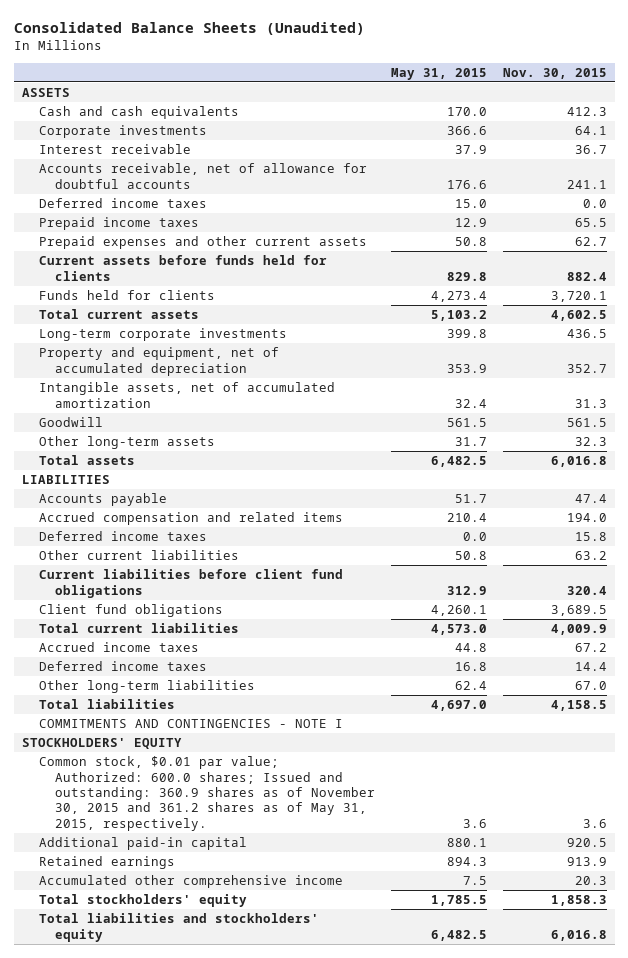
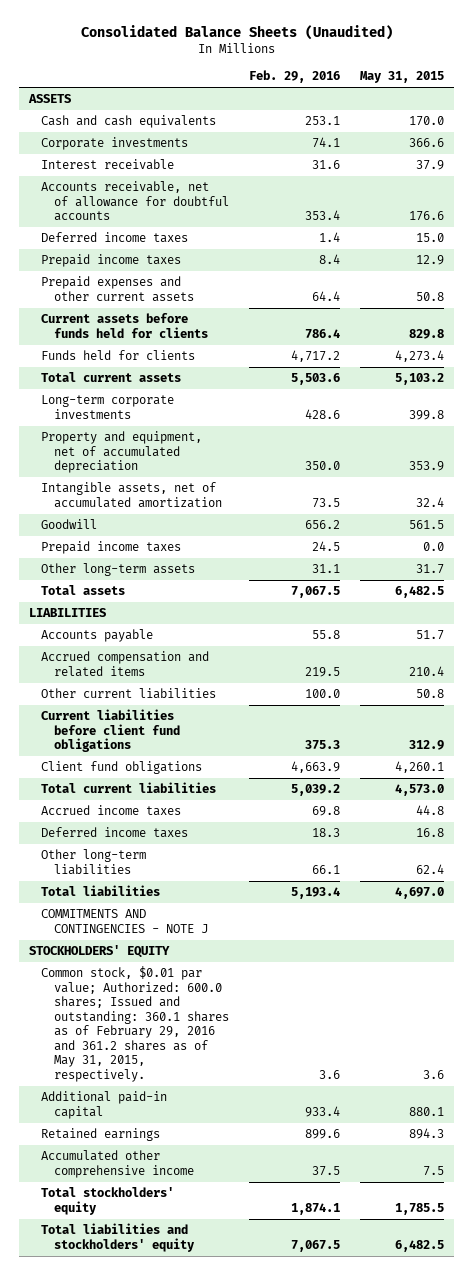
[502,67,607,79] Nov. 30, 2015 -> none
none -> [248,70,340,84] Feb. 29, 2016
none -> [41,541,182,555] Prepaid income taxes
[38,531,207,542] Deferred income taxes -> none
[38,719,343,729] COMMITMENTS AND CONTINGENCIES - NOTE I -> [41,909,208,933] COMMITMENTS AND CONTINGENCIES - NOTE J
[38,756,376,831] Common stock, $0.01 par value; Authorized: 600.0 shares; Issued and outstanding: 360.9 shares as of November 30, 2015 and 361.2 shares as of May 31, 2015, respectively. -> [41,966,229,1082] Common stock, $0.01 par value; Authorized: 600.0 shares; Issued and outstanding: 360.1 shares as of February 29, 2016 and 361.2 shares as of May 31, 2015, respectively.

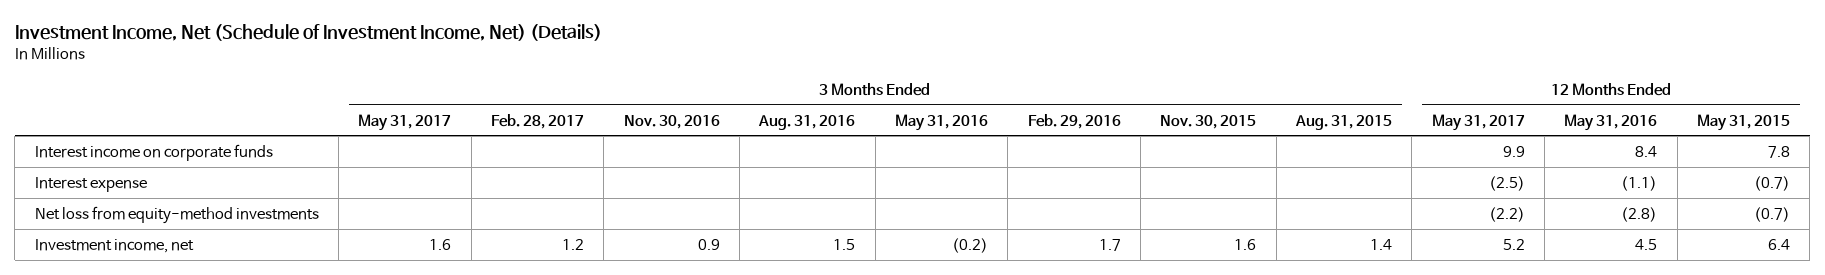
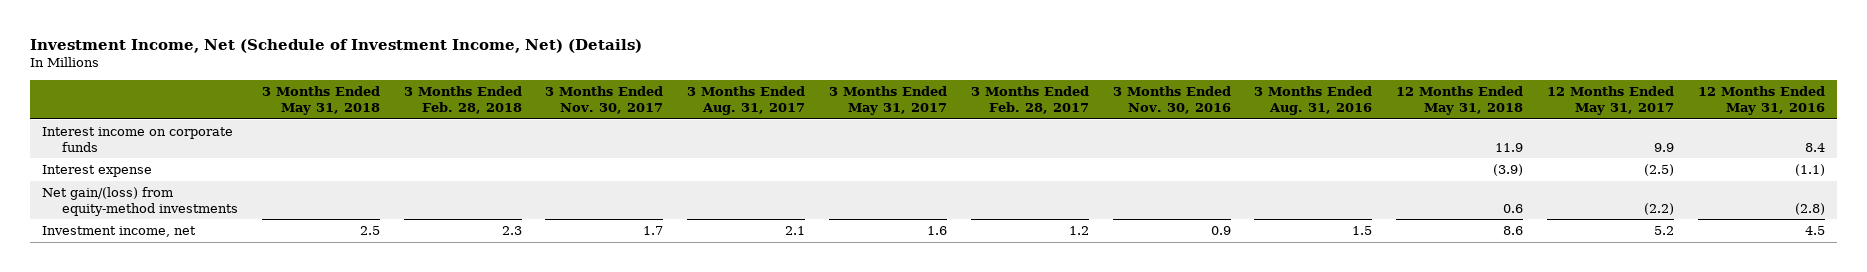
[894,113,988,131] May 31, 2016 -> none
[1027,113,1121,129] Feb. 29, 2016 -> none
[1160,114,1257,129] Nov. 30, 2015 -> none
[1294,114,1392,130] Aug. 31, 2015 -> none
[1696,113,1790,131] May 31, 2015 -> none
none -> [261,86,380,116] 3 Months Ended May 31, 2018
none -> [403,86,522,115] 3 Months Ended Feb. 28, 2018
none -> [545,86,664,115] 3 Months Ended Nov. 30, 2017
none -> [687,86,806,116] 3 Months Ended Aug. 31, 2017
none -> [1396,86,1524,116] 12 Months Ended May 31, 2018
[34,205,319,224] Net loss from equity-method investments -> [42,186,238,216] Net gain/(loss) from equity-method investments

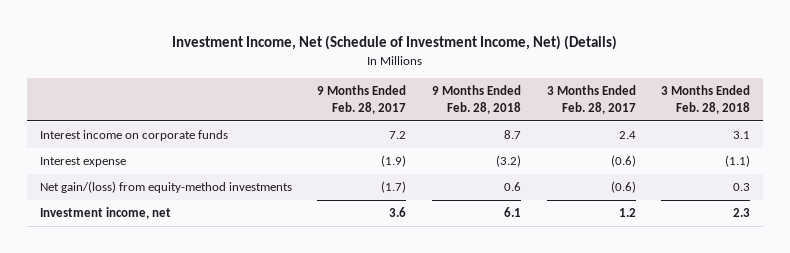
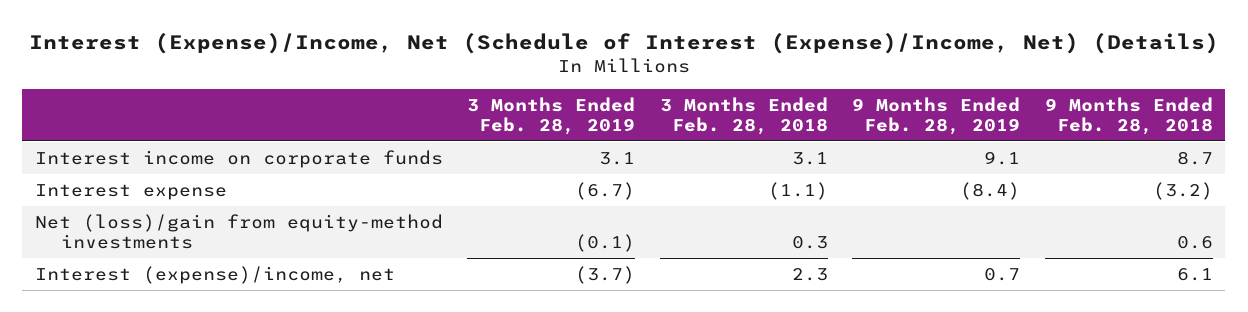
[172,35,618,51] Investment Income, Net (Schedule of Investment Income, Net) (Details) -> [28,32,1219,54] Interest (Expense)/Income, Net (Schedule of Interest (Expense)/Income, Net) (Details)
[317,85,407,115] 9 Months Ended Feb. 28, 2017 -> none
[546,85,636,115] 3 Months Ended Feb. 28, 2017 -> none
none -> [467,96,636,135] 3 Months Ended Feb. 28, 2019
none -> [852,96,1021,135] 9 Months Ended Feb. 28, 2019
[39,181,292,194] Net gain/(loss) from equity-method investments -> [34,214,443,249] Net (loss)/gain from equity-method investments
[39,207,171,220] Investment income, net -> [34,266,395,285] Interest (expense)/income, net

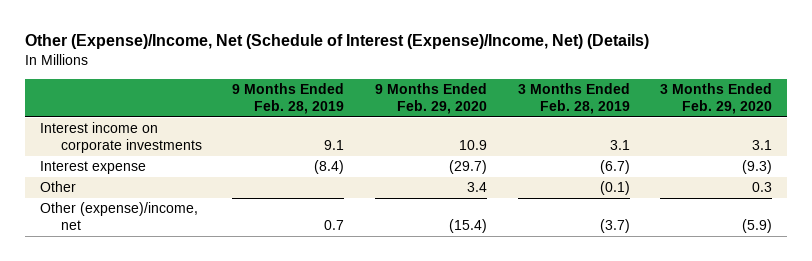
[28,32,1219,54] Interest (Expense)/Income, Net (Schedule of Interest (Expense)/Income, Net) (Details) -> [25,34,650,50] Other (Expense)/Income, Net (Schedule of Interest (Expense)/Income, Net) (Details)
[659,96,828,135] 3 Months Ended Feb. 28, 2018 -> none
[1045,96,1214,135] 9 Months Ended Feb. 28, 2018 -> none
none -> [375,83,488,114] 9 Months Ended Feb. 29, 2020
none -> [660,83,773,114] 3 Months Ended Feb. 29, 2020
[34,150,443,169] Interest income on corporate funds -> [40,122,202,153] Interest income on corporate investments
[34,214,443,249] Net (loss)/gain from equity-method investments -> none
none -> [40,181,77,193] Other
[34,266,395,285] Interest (expense)/income, net -> [40,202,199,230] Other (expense)/income, net

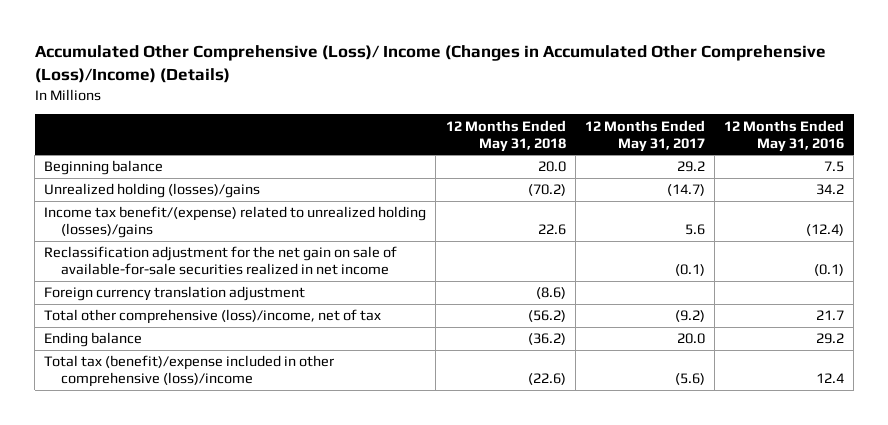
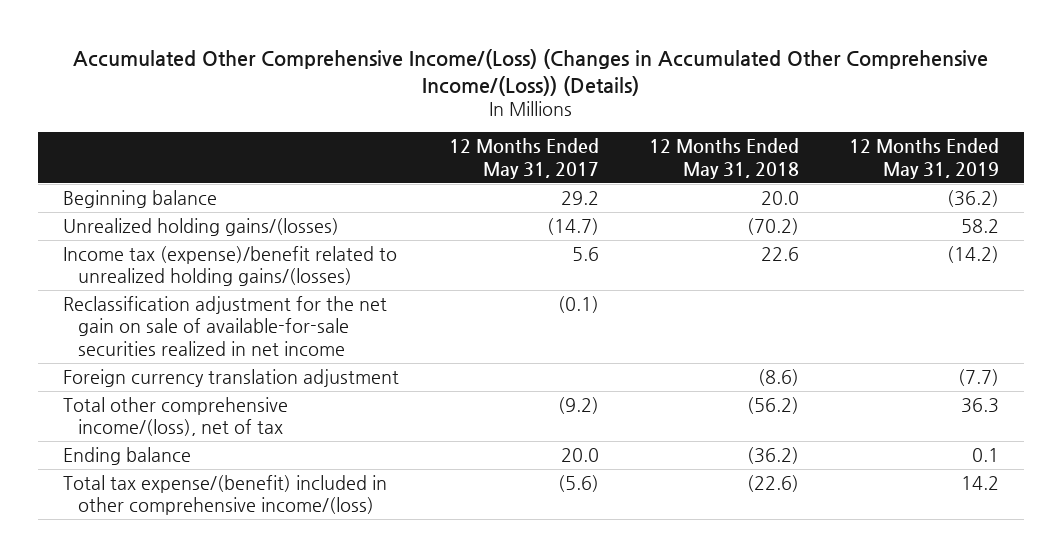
[34,45,826,83] Accumulated Other Comprehensive (Loss)/ Income (Changes in Accumulated Other Comprehensive (Loss)/Income) (Details) -> [72,48,988,96] Accumulated Other Comprehensive Income/(Loss) (Changes in Accumulated Other Comprehensive Income/(Loss)) (Details)
[724,119,845,152] 12 Months Ended May 31, 2016 -> none
none -> [849,138,1000,179] 12 Months Ended May 31, 2019
[44,183,261,199] Unrealized holding (losses)/gains -> [62,217,339,236] Unrealized holding gains/(losses)
[44,206,427,239] Income tax benefit/(expense) related to unrealized holding (losses)/gains -> [62,245,397,287] Income tax (expense)/benefit related to unrealized holding gains/(losses)
[44,309,382,325] Total other comprehensive (loss)/income, net of tax -> [62,396,288,437] Total other comprehensive income/(loss), net of tax
[44,355,335,388] Total tax (benefit)/expense included in other comprehensive (loss)/income -> [62,474,387,516] Total tax expense/(benefit) included in other comprehensive income/(loss)

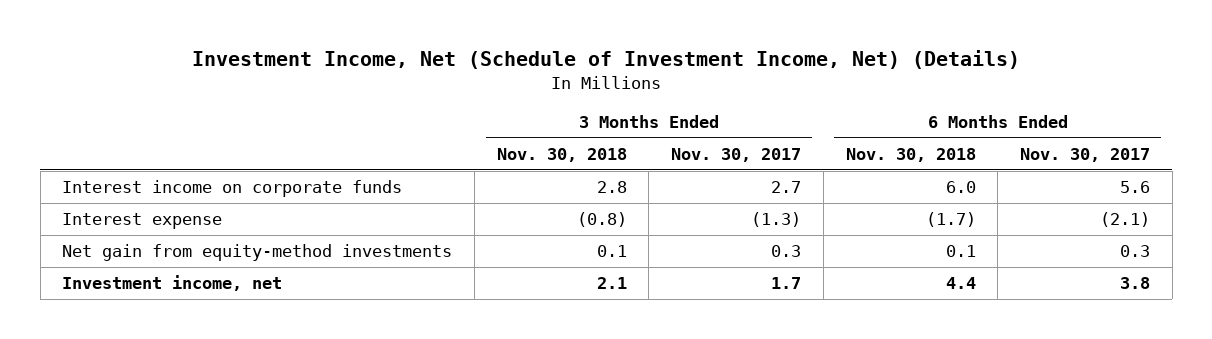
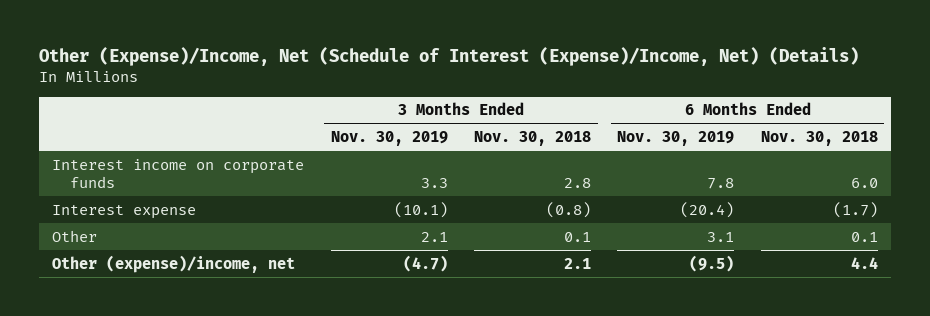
[192,50,1021,70] Investment Income, Net (Schedule of Investment Income, Net) (Details) -> [38,46,859,66] Other (Expense)/Income, Net (Schedule of Interest (Expense)/Income, Net) (Details)
[671,148,802,163] Nov. 30, 2017 -> none
[1019,148,1150,163] Nov. 30, 2017 -> none
none -> [330,131,448,147] Nov. 30, 2019
none -> [617,131,735,147] Nov. 30, 2019
[62,244,453,262] Net gain from equity-method investments -> none
none -> [52,229,98,242] Other
[62,275,283,292] Investment income, net -> [52,254,296,273] Other (expense)/income, net

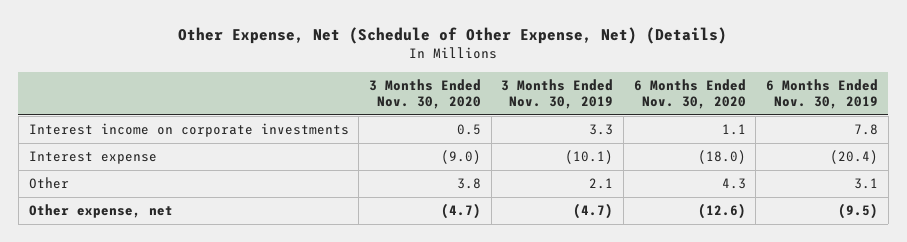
[38,46,859,66] Other (Expense)/Income, Net (Schedule of Interest (Expense)/Income, Net) (Details) -> [178,26,728,44] Other Expense, Net (Schedule of Other Expense, Net) (Details)
[473,131,591,147] Nov. 30, 2018 -> none
[760,131,878,147] Nov. 30, 2018 -> none
none -> [368,78,481,110] 3 Months Ended Nov. 30, 2020
none -> [633,78,746,110] 6 Months Ended Nov. 30, 2020
[52,158,305,188] Interest income on corporate funds -> [28,123,349,138] Interest income on corporate investments
[52,254,296,273] Other (expense)/income, net -> [28,204,173,219] Other expense, net

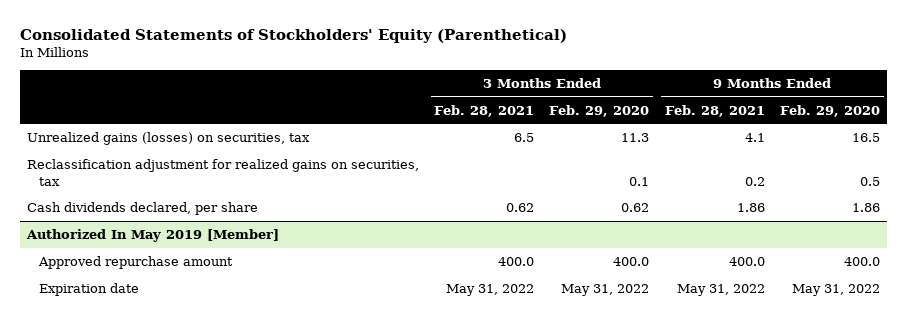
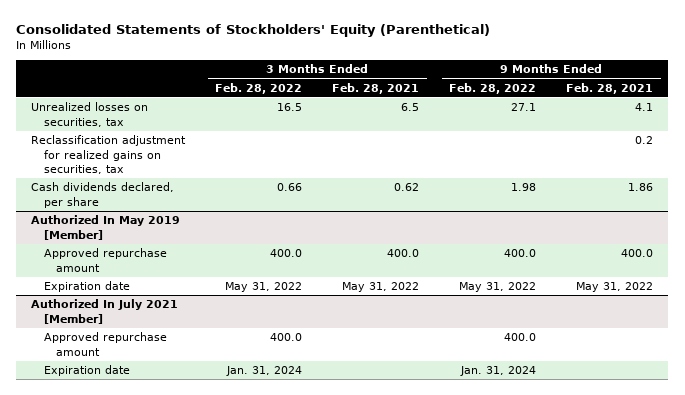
[549,104,650,117] Feb. 29, 2020 -> none
[779,104,880,117] Feb. 29, 2020 -> none
none -> [215,82,303,94] Feb. 28, 2022
none -> [449,82,537,94] Feb. 28, 2022
[27,132,311,146] Unrealized gains (losses) on securities, tax -> [31,102,149,127] Unrealized losses on securities, tax
none -> [31,299,179,324] Authorized In July 2021 [Member]
none -> [43,332,167,356] Approved repurchase amount
none -> [43,365,130,377] Expiration date

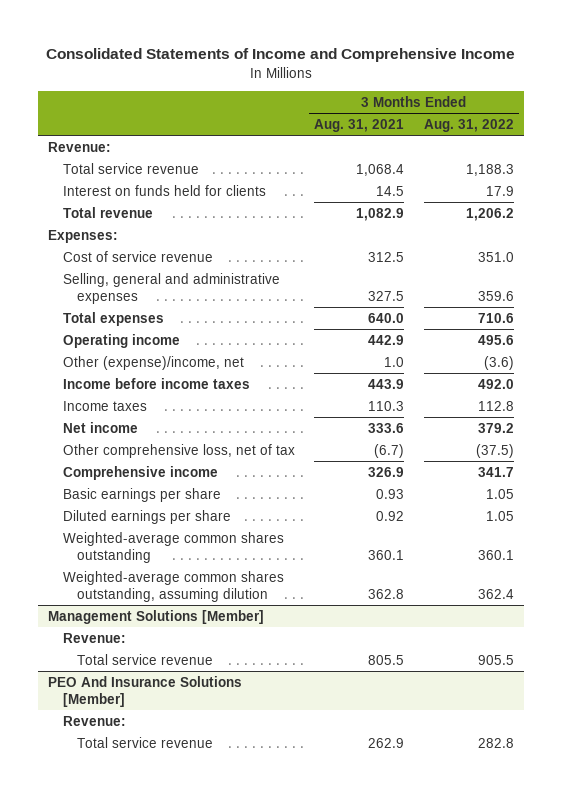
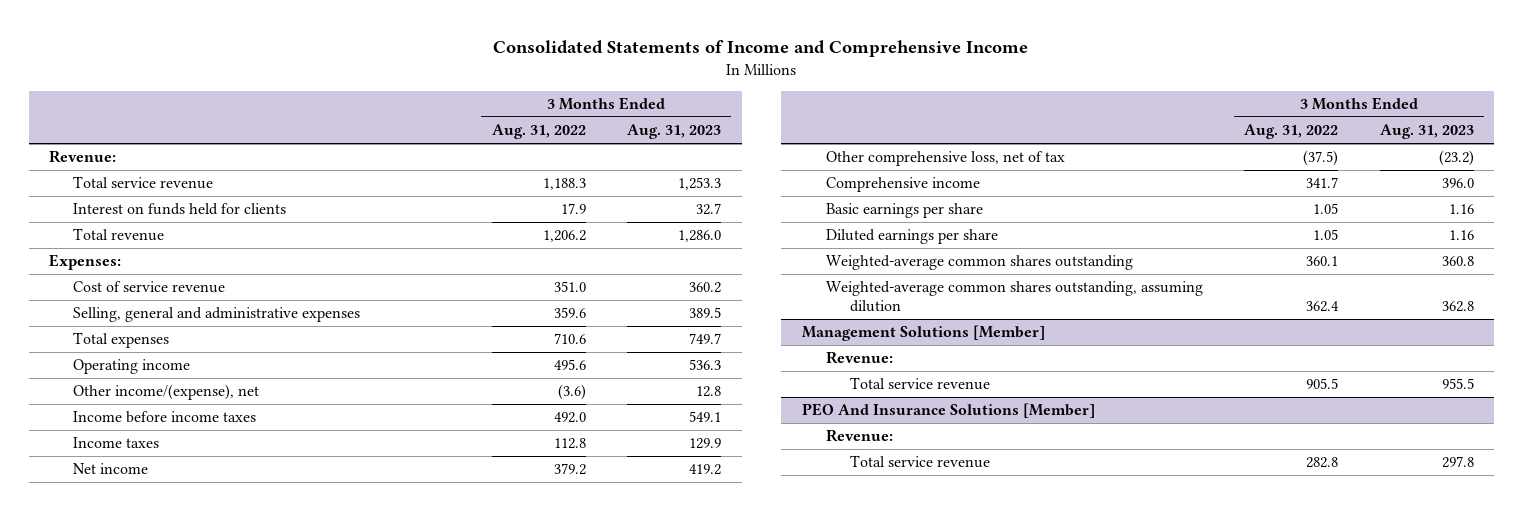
[314,119,405,133] Aug. 31, 2021 -> none
none -> [626,124,721,140] Aug. 31, 2023
[62,355,244,370] Other (expense)/income, net -> [73,384,260,401] Other income/(expense), net

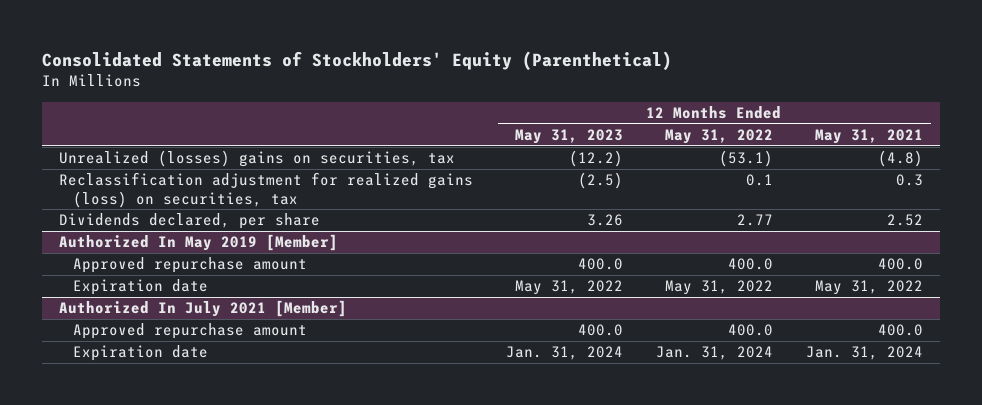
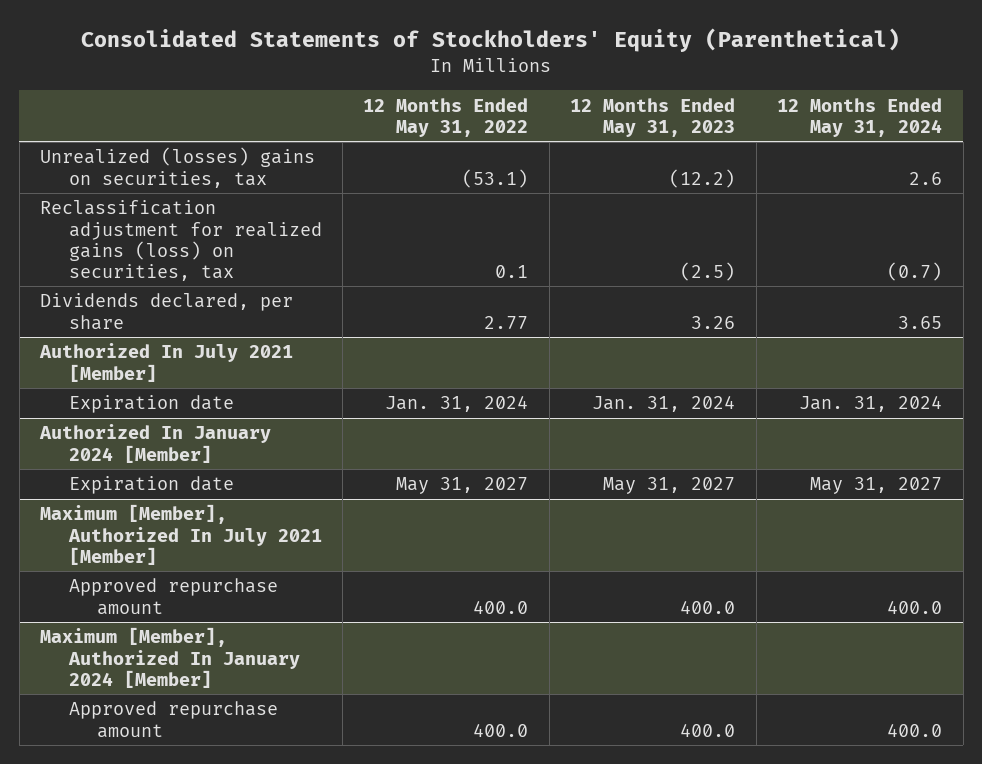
[815,129,924,145] May 31, 2021 -> none
none -> [777,97,943,137] 12 Months Ended May 31, 2024
[58,234,338,252] Authorized In May 2019 [Member] -> none
[73,257,308,274] Approved repurchase amount -> none
[73,279,209,296] Expiration date -> none
[73,323,308,340] Approved repurchase amount -> none
none -> [39,424,272,463] Authorized In January 2024 [Member]
none -> [68,476,234,495] Expiration date
none -> [40,504,322,565] Maximum [Member], Authorized In July 2021 [Member]
none -> [68,578,278,615] Approved repurchase amount
none -> [40,627,300,688] Maximum [Member], Authorized In January 2024 [Member]
none -> [68,701,278,738] Approved repurchase amount

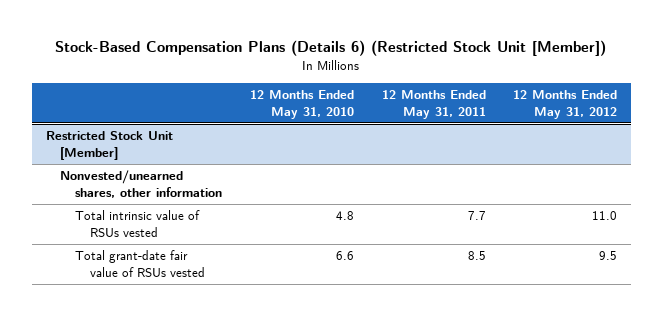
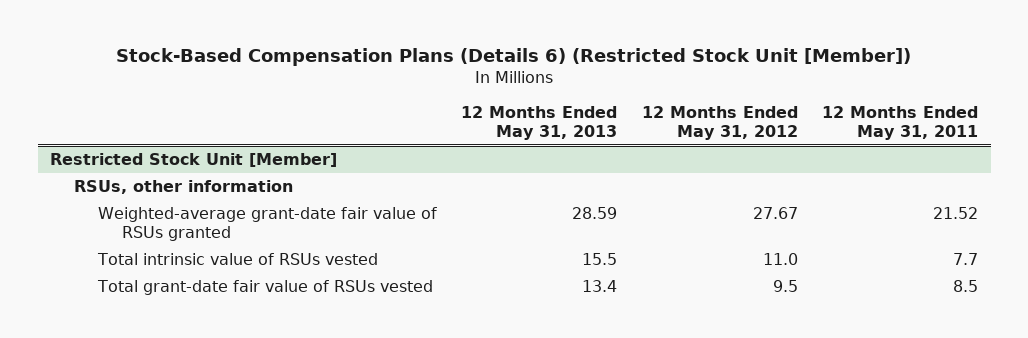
[249,90,354,119] 12 Months Ended May 31, 2010 -> none
none -> [461,106,618,140] 12 Months Ended May 31, 2013
[60,170,223,198] Nonvested/unearned shares, other information -> none
none -> [73,180,293,195] RSUs, other information
none -> [97,207,437,241] Weighted-average grant-date fair value of RSUs granted

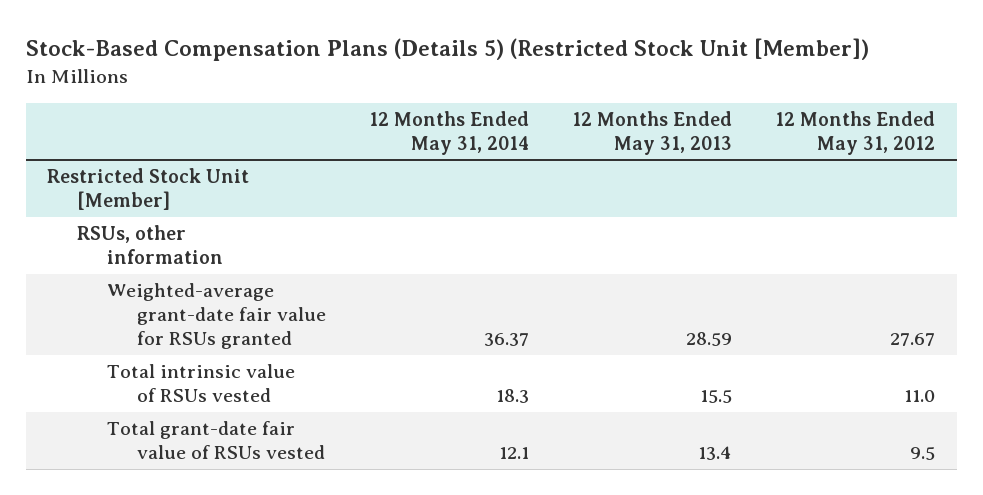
[116,48,912,67] Stock-Based Compensation Plans (Details 6) (Restricted Stock Unit [Member]) -> [25,38,869,62] Stock-Based Compensation Plans (Details 5) (Restricted Stock Unit [Member])
[822,106,979,140] 12 Months Ended May 31, 2011 -> none
none -> [369,110,530,155] 12 Months Ended May 31, 2014
[97,207,437,241] Weighted-average grant-date fair value of RSUs granted -> [107,283,327,350] Weighted-average grant-date fair value for RSUs granted

